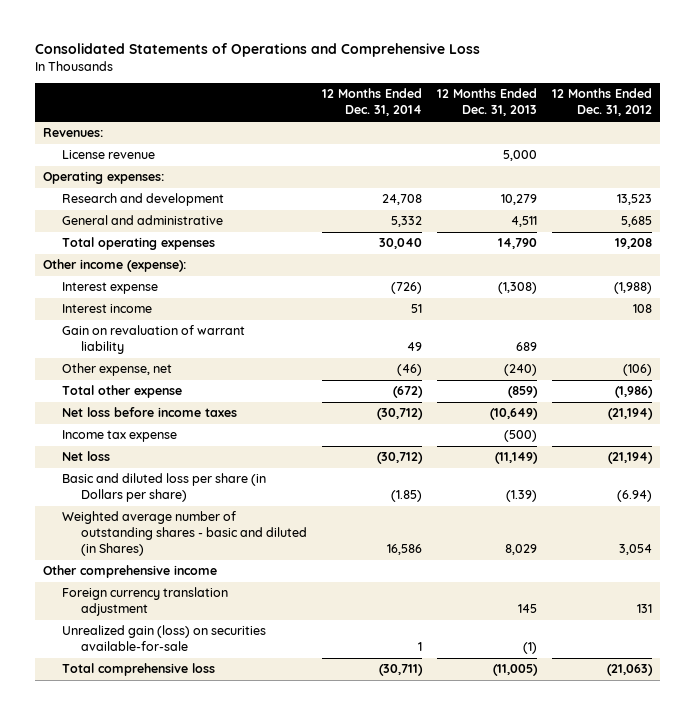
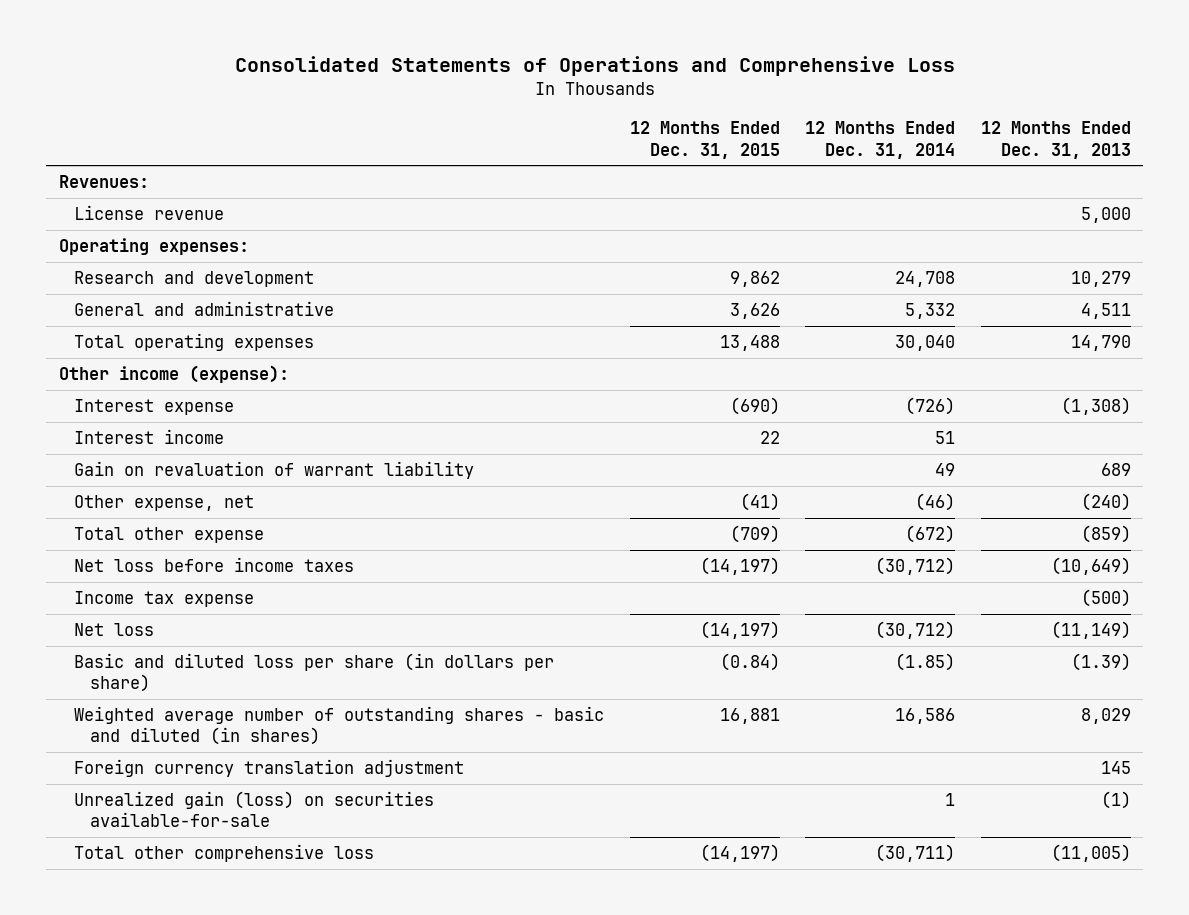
[552,88,653,117] 12 Months Ended Dec. 31, 2012 -> none
none -> [629,121,780,159] 12 Months Ended Dec. 31, 2015
[42,565,217,579] Other comprehensive income -> none
[61,473,266,503] Basic and diluted loss per share (in Dollars per share) -> [74,653,555,693] Basic and diluted loss per share (in dollars per share)
[61,511,307,557] Weighted average number of outstanding shares - basic and diluted (in Shares) -> [74,706,605,746] Weighted average number of outstanding shares - basic and diluted (in shares)
[61,663,215,677] Total comprehensive loss -> [74,844,375,863] Total other comprehensive loss

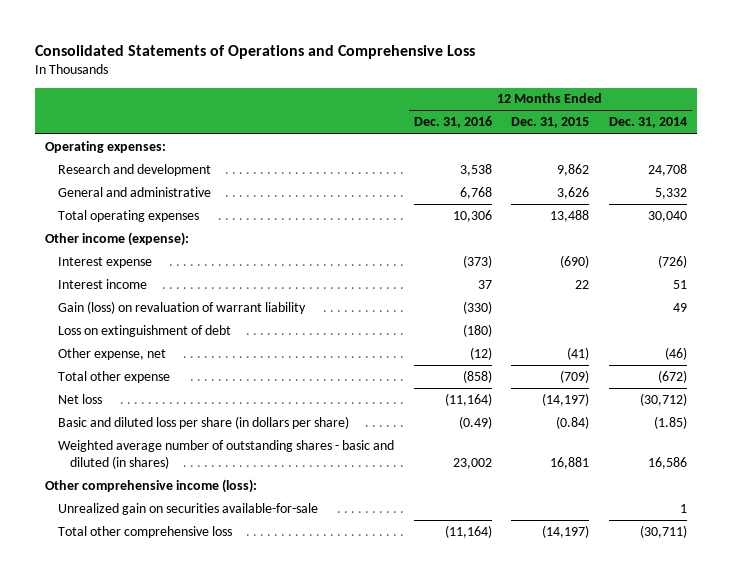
[980,121,1131,159] 12 Months Ended Dec. 31, 2013 -> none
none -> [413,116,492,129] Dec. 31, 2016
[58,175,149,189] Revenues: -> none
[74,205,225,221] License revenue -> none
[74,461,475,480] Gain on revaluation of warrant liability -> [57,300,306,314] Gain (loss) on revaluation of warrant liability
none -> [57,324,231,337] Loss on extinguishment of debt
[74,557,355,573] Net loss before income taxes -> none
[74,591,255,608] Income tax expense -> none
[74,759,465,778] Foreign currency translation adjustment -> none
none -> [45,478,258,493] Other comprehensive income (loss):
[74,791,435,828] Unrealized gain (loss) on securities available-for-sale -> [57,502,318,515] Unrealized gain on securities available-for-sale

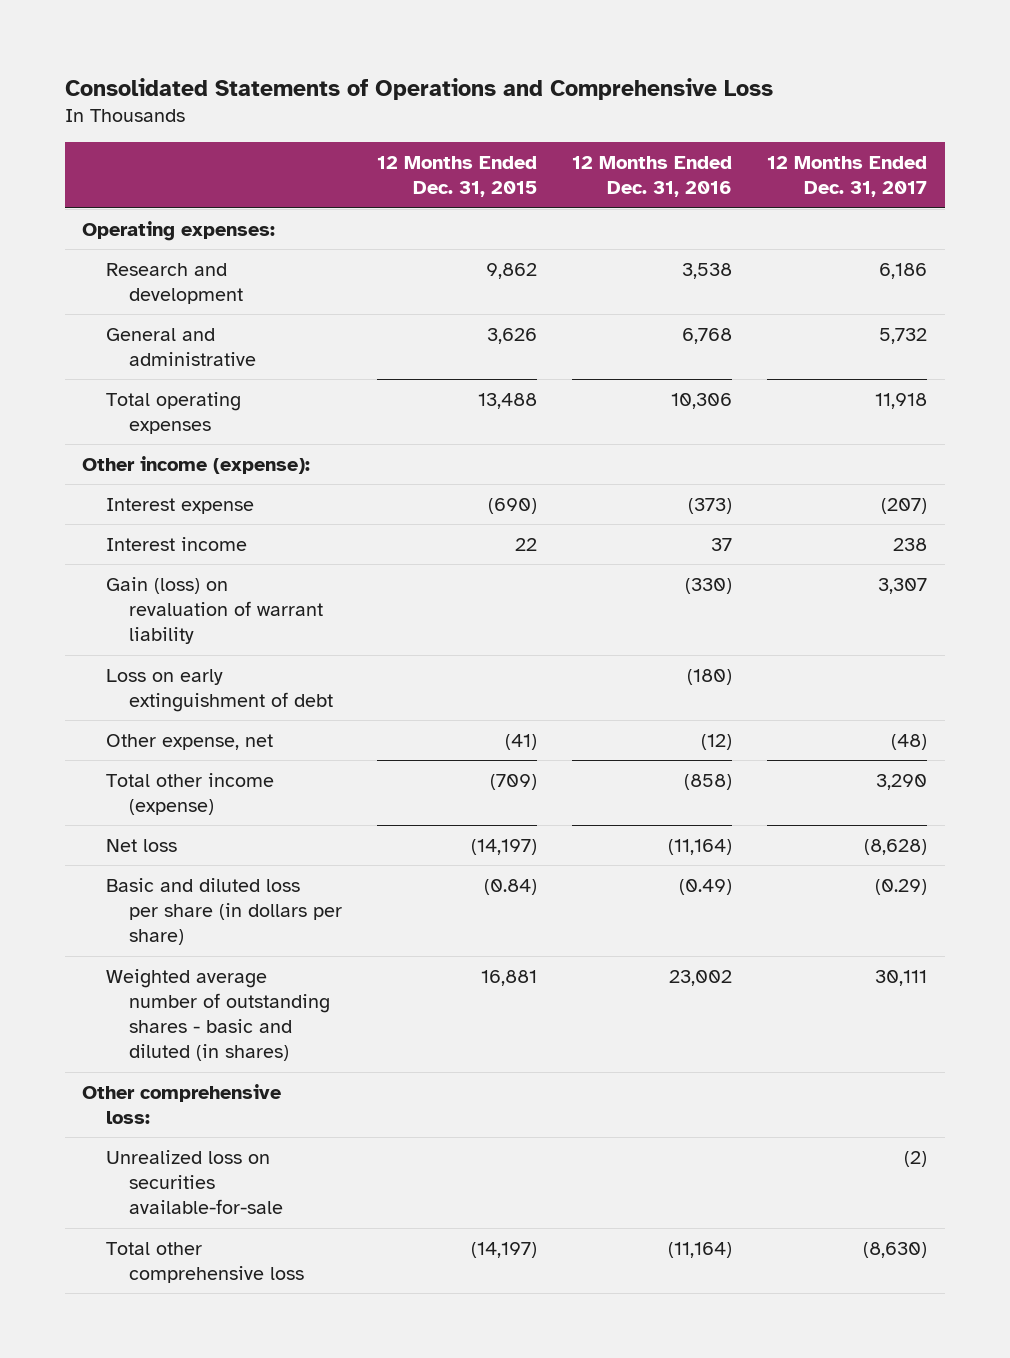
[608,117,687,129] Dec. 31, 2014 -> none
none -> [767,156,928,198] 12 Months Ended Dec. 31, 2017
[57,324,231,337] Loss on extinguishment of debt -> [105,668,333,713] Loss on early extinguishment of debt
[57,370,170,383] Total other expense -> [105,772,274,816] Total other income (expense)
[45,478,258,493] Other comprehensive income (loss): -> [82,1083,282,1125] Other comprehensive loss:
[57,502,318,515] Unrealized gain on securities available-for-sale -> [105,1149,283,1215] Unrealized loss on securities available-for-sale

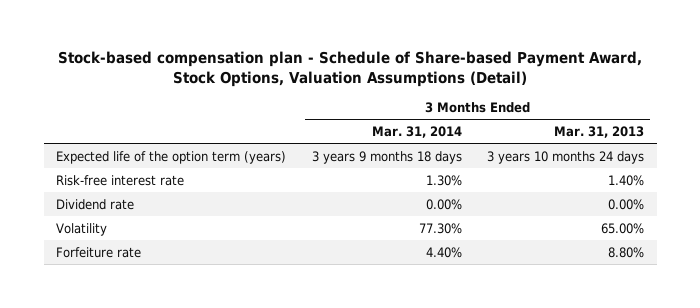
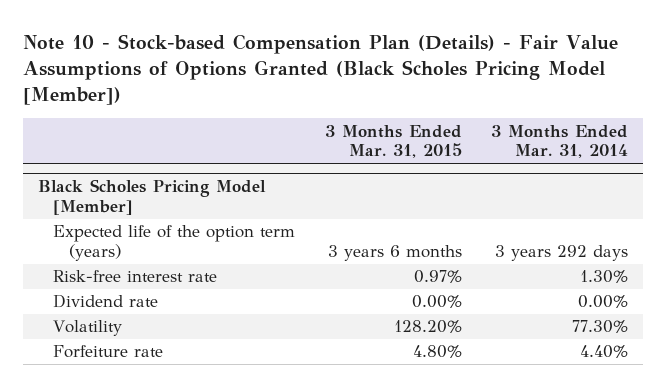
[58,51,643,87] Stock-based compensation plan - Schedule of Share-based Payment Award, Stock Options, Valuation Assumptions (Detail) -> [23,34,619,106] Note 10 - Stock-based Compensation Plan (Details) - Fair Value Assumptions of Options Granted (Black Scholes Pricing Model [Member])
[553,126,644,139] Mar. 31, 2013 -> none
none -> [324,124,462,159] 3 Months Ended Mar. 31, 2015
none -> [37,179,266,216] Black Scholes Pricing Model [Member]
[311,150,462,164] 3 years 9 months 18 days -> [495,245,629,262] 3 years 292 days

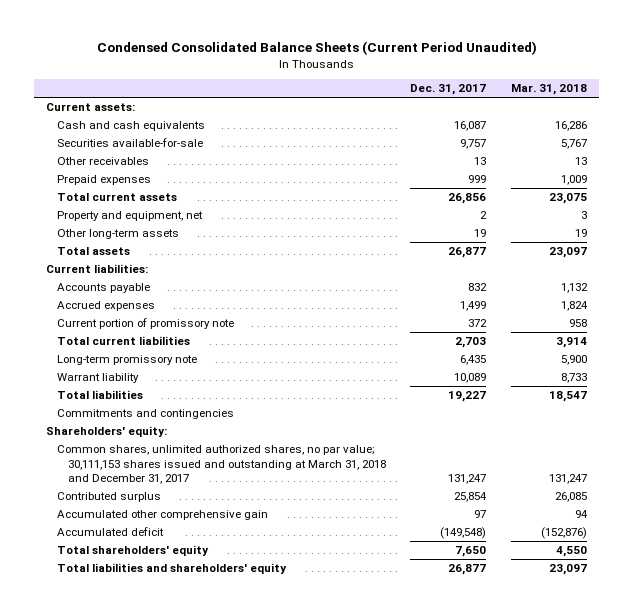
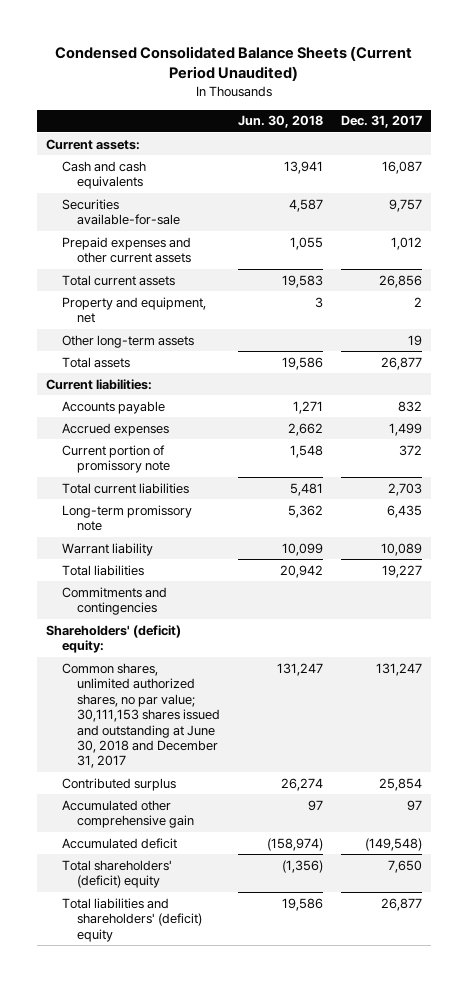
[511,84,588,96] Mar. 31, 2018 -> none
none -> [237,115,323,129] Jun. 30, 2018
[57,157,150,166] Other receivables -> none
[57,175,152,186] Prepaid expenses -> none
none -> [61,236,191,264] Prepaid expenses and other current assets
[46,426,168,438] Shareholders' equity: -> [46,624,182,654] Shareholders' (deficit) equity:
[57,445,386,485] Common shares, unlimited authorized shares, no par value; 30,111,153 shares issued and outstanding at March 31, 2018 and December 31, 2017 -> [61,662,220,769] Common shares, unlimited authorized shares, no par value; 30,111,153 shares issued and outstanding at June 30, 2018 and December 31, 2017
[57,545,210,557] Total shareholders' equity -> [61,859,172,889] Total shareholders' (deficit) equity
[57,563,288,575] Total liabilities and shareholders' equity -> [61,897,202,942] Total liabilities and shareholders' (deficit) equity

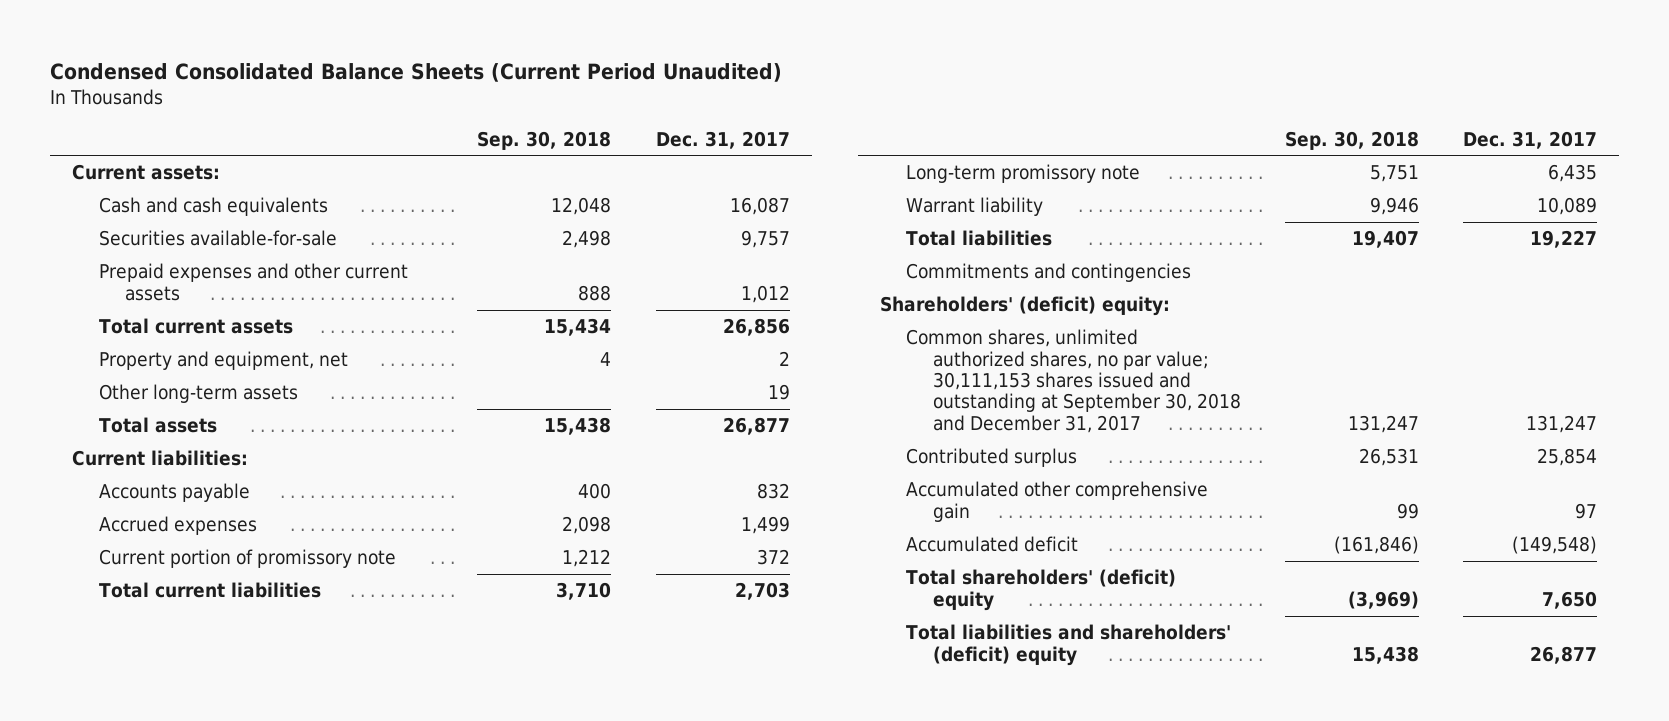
[237,115,323,129] Jun. 30, 2018 -> none
none -> [477,130,612,150] Sep. 30, 2018
[61,662,220,769] Common shares, unlimited authorized shares, no par value; 30,111,153 shares issued and outstanding at June 30, 2018 and December 31, 2017 -> [906,329,1241,433] Common shares, unlimited authorized shares, no par value; 30,111,153 shares issued and outstanding at September 30, 2018 and December 31, 2017

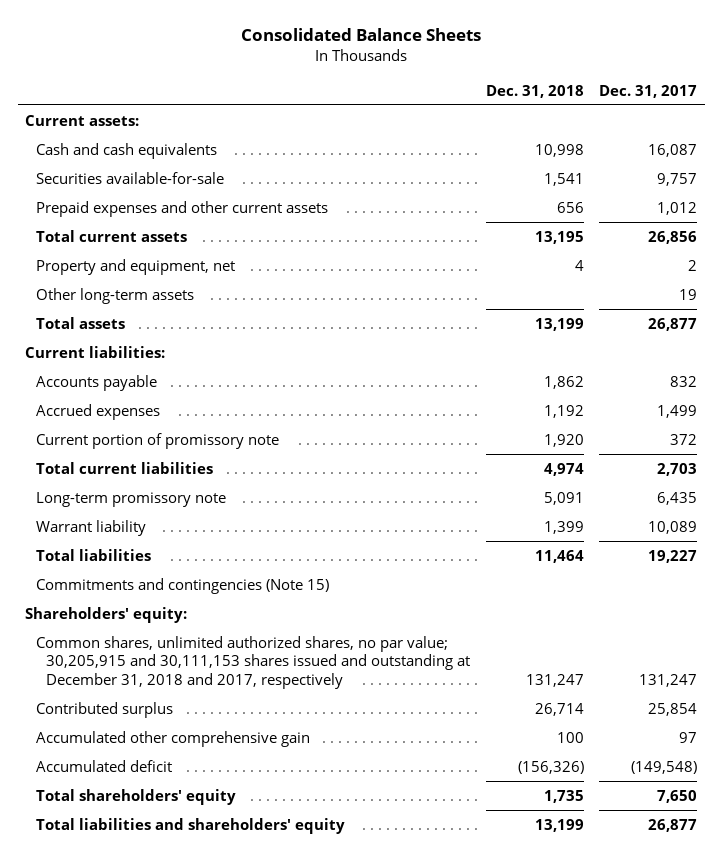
[50,62,783,82] Condensed Consolidated Balance Sheets (Current Period Unaudited) -> [241,27,482,41] Consolidated Balance Sheets
[477,130,612,150] Sep. 30, 2018 -> none
none -> [485,84,584,98] Dec. 31, 2018
[906,263,1192,283] Commitments and contingencies -> [35,577,329,594] Commitments and contingencies (Note 15)
[879,296,1170,317] Shareholders' (deficit) equity: -> [25,606,188,623] Shareholders' equity:
[906,329,1241,433] Common shares, unlimited authorized shares, no par value; 30,111,153 shares issued and outstanding at September 30, 2018 and December 31, 2017 -> [35,635,471,690] Common shares, unlimited authorized shares, no par value; 30,205,915 and 30,111,153 shares issued and outstanding at December 31, 2018 and 2017, respectively
[906,569,1177,611] Total shareholders' (deficit) equity -> [35,788,236,805] Total shareholders' equity
[906,624,1232,666] Total liabilities and shareholders' (deficit) equity -> [35,817,345,834] Total liabilities and shareholders' equity

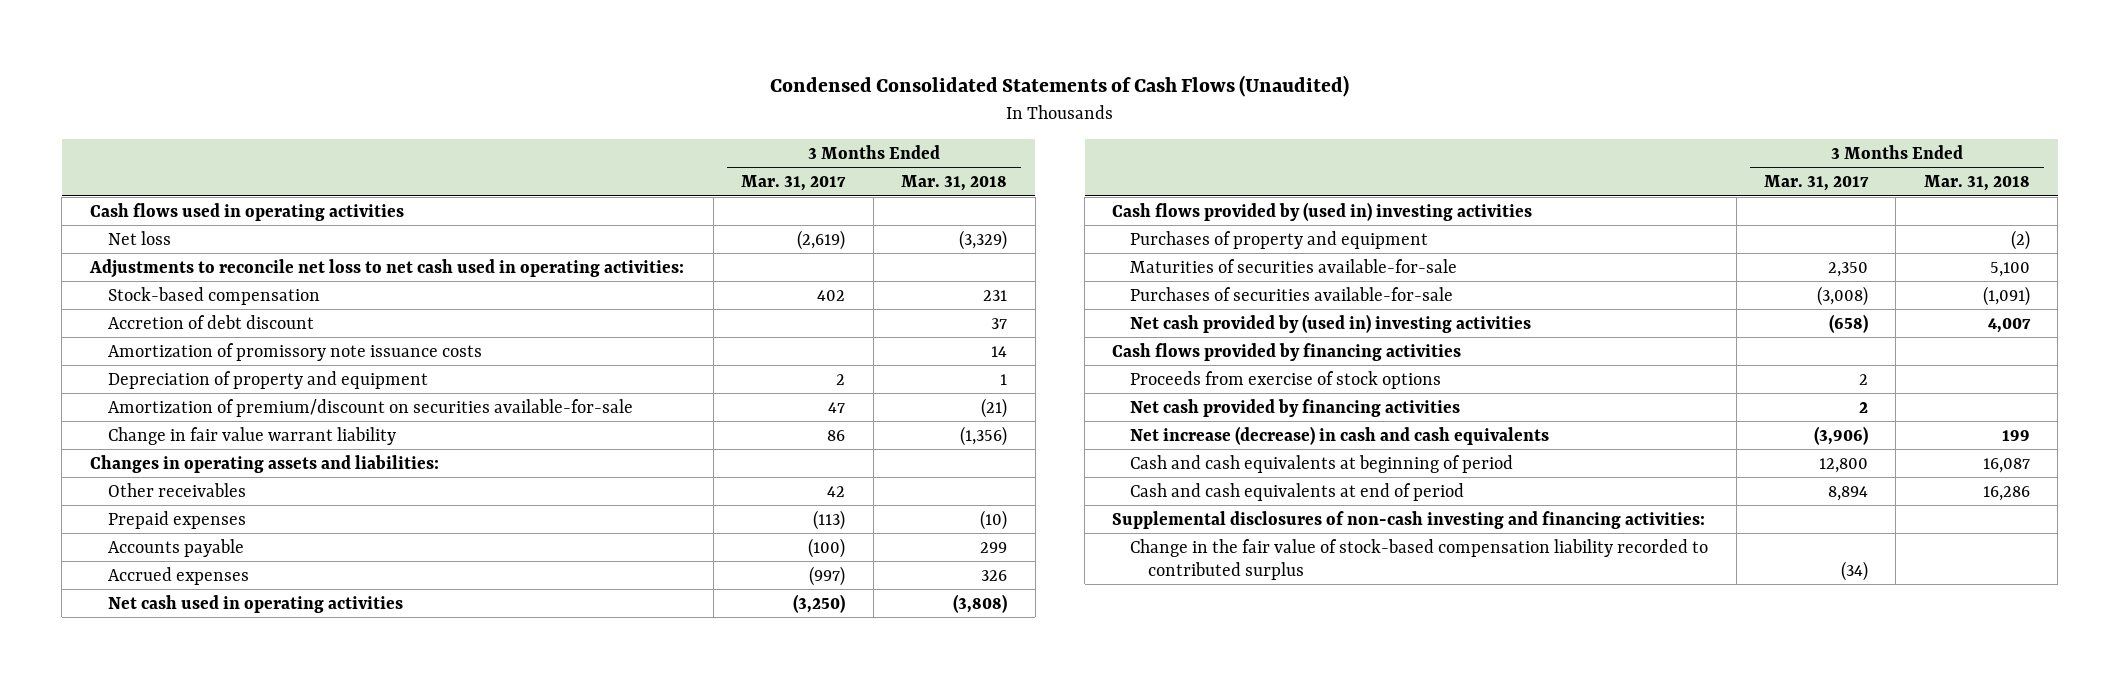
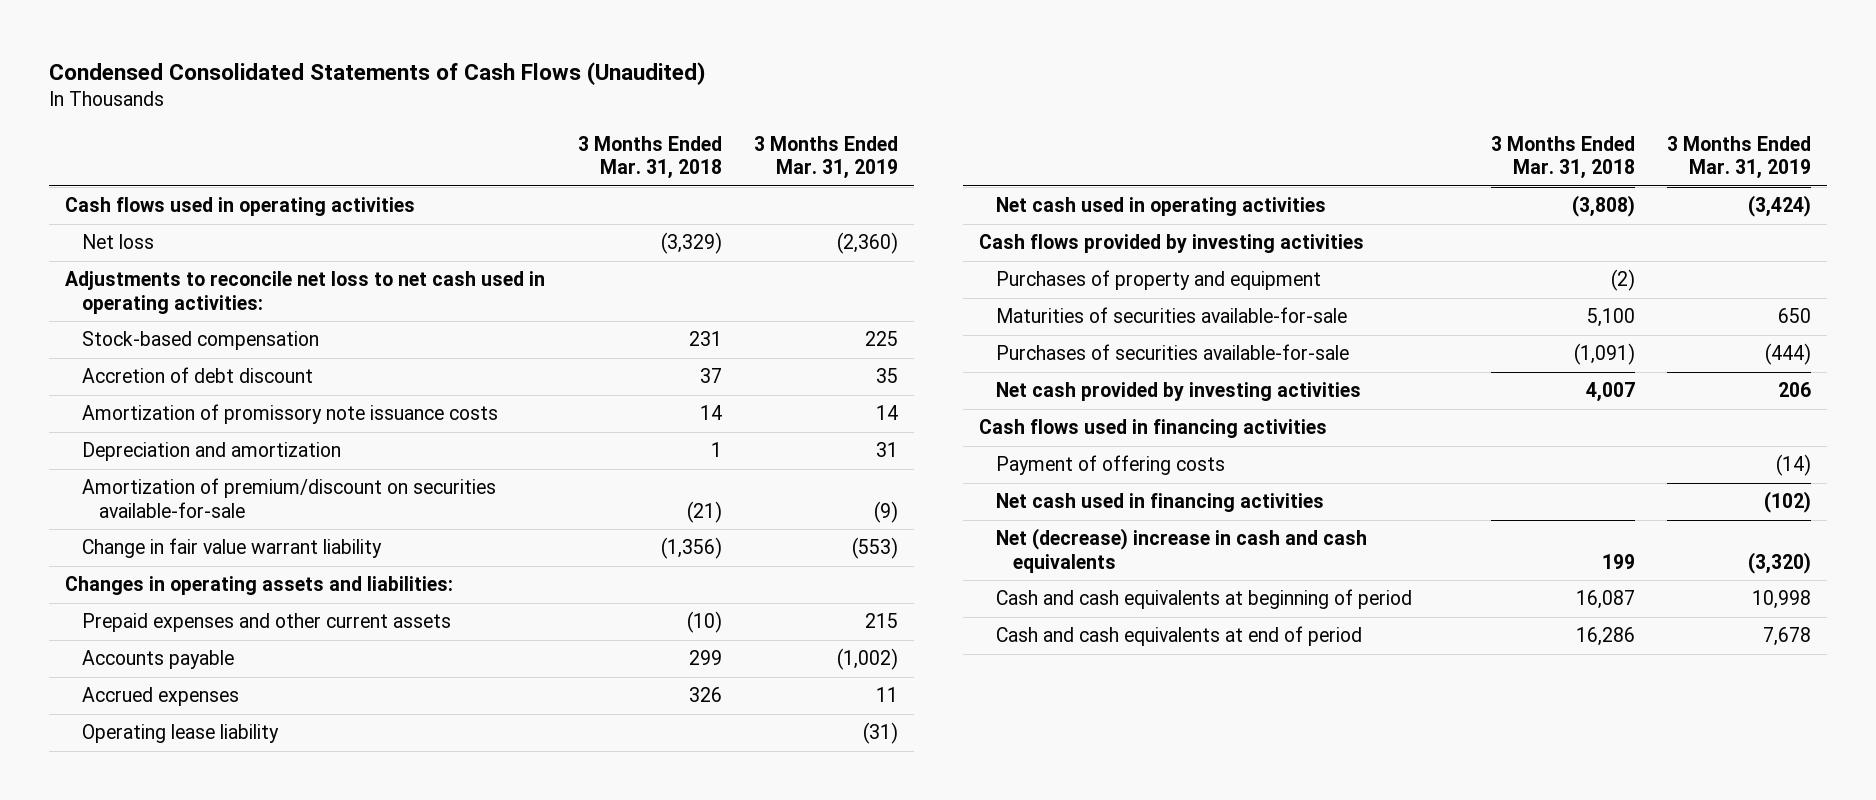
[741,175,847,192] Mar. 31, 2017 -> none
none -> [753,135,898,180] 3 Months Ended Mar. 31, 2019
[107,370,428,389] Depreciation of property and equipment -> none
none -> [82,442,342,462] Depreciation and amortization
[107,482,246,497] Other receivables -> none
[107,510,246,529] Prepaid expenses -> none
none -> [82,613,452,633] Prepaid expenses and other current assets
none -> [82,724,280,744] Operating lease liability
[1112,201,1533,221] Cash flows provided by (used in) investing activities -> [978,234,1364,254] Cash flows provided by investing activities
[1130,370,1442,389] Proceeds from exercise of stock options -> none
[1130,313,1532,333] Net cash provided by (used in) investing activities -> [995,382,1361,402] Net cash provided by investing activities
[1112,342,1462,361] Cash flows provided by financing activities -> [978,419,1327,439] Cash flows used in financing activities
none -> [995,455,1225,476] Payment of offering costs
[1130,398,1461,417] Net cash provided by financing activities -> [995,493,1324,513] Net cash used in financing activities
[1130,425,1550,445] Net increase (decrease) in cash and cash equivalents -> [995,528,1367,573] Net (decrease) increase in cash and cash equivalents
[1112,510,1706,529] Supplemental disclosures of non-cash investing and financing activities: -> none
[1130,538,1709,580] Change in the fair value of stock-based compensation liability recorded to contributed surplus -> none

